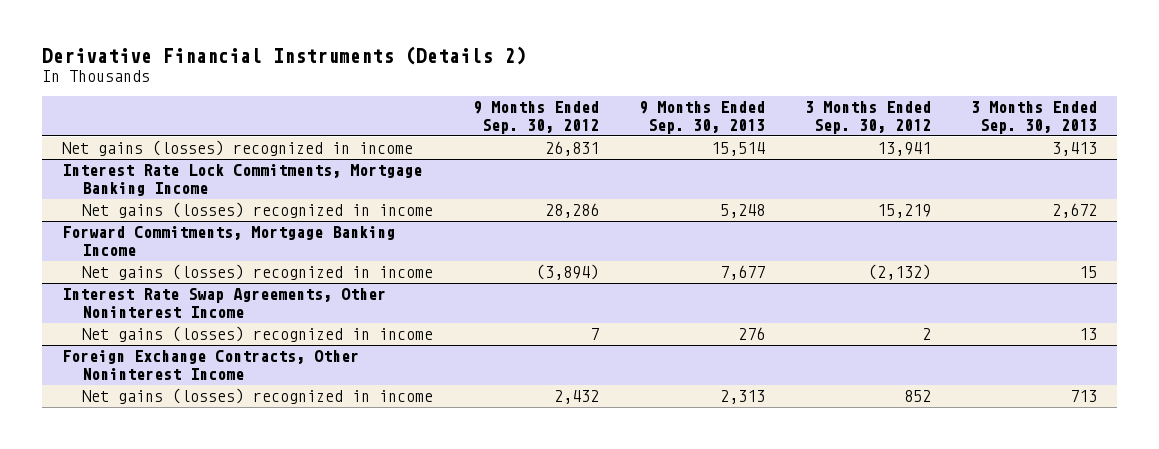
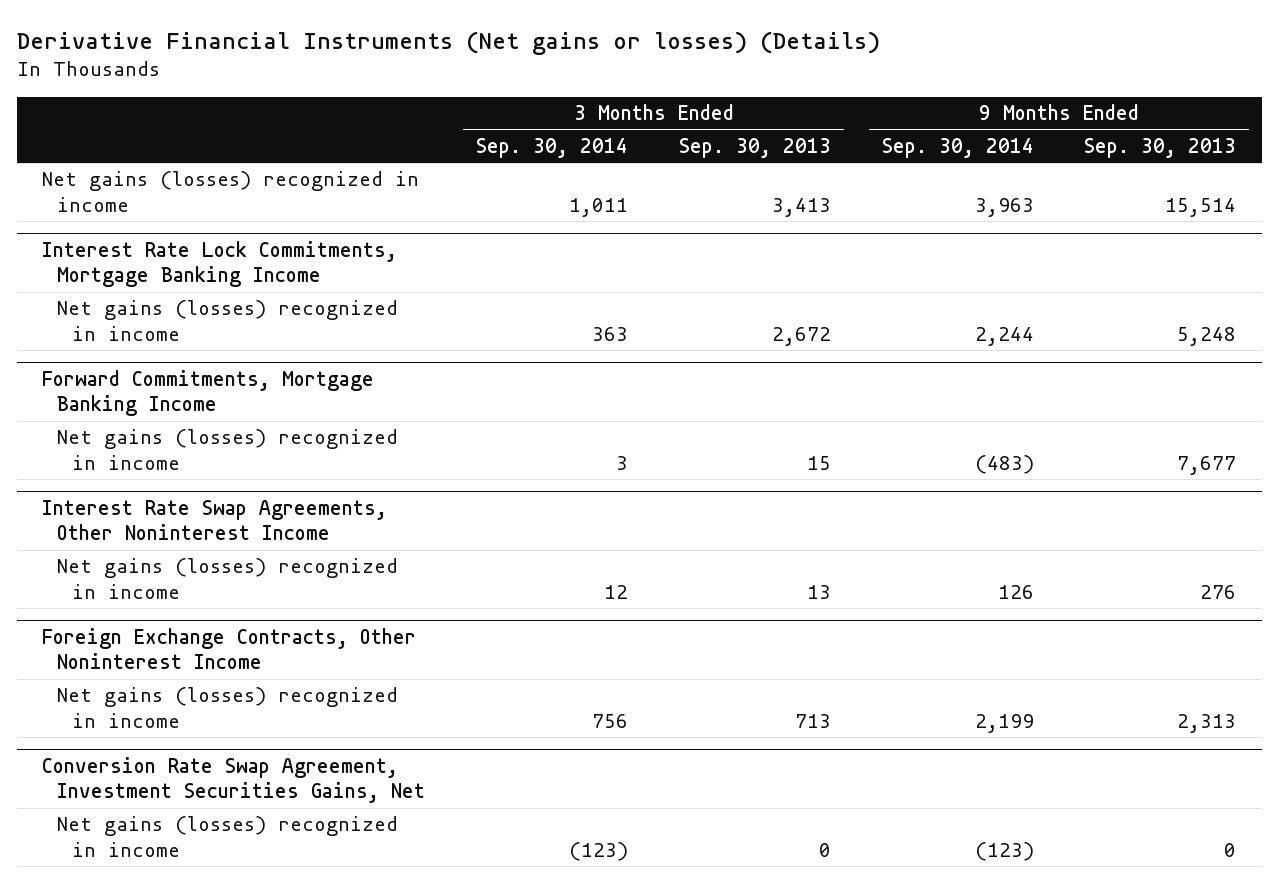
[42,46,527,66] Derivative Financial Instruments (Details 2) -> [17,30,881,55] Derivative Financial Instruments (Net gains or losses) (Details)
[473,101,600,134] 9 Months Ended Sep. 30, 2012 -> none
[804,101,931,134] 3 Months Ended Sep. 30, 2012 -> none
none -> [476,138,629,159] Sep. 30, 2014
none -> [881,138,1034,159] Sep. 30, 2014
none -> [42,757,426,804] Conversion Rate Swap Agreement, Investment Securities Gains, Net
none -> [57,816,399,857] Net gains (losses) recognized in income

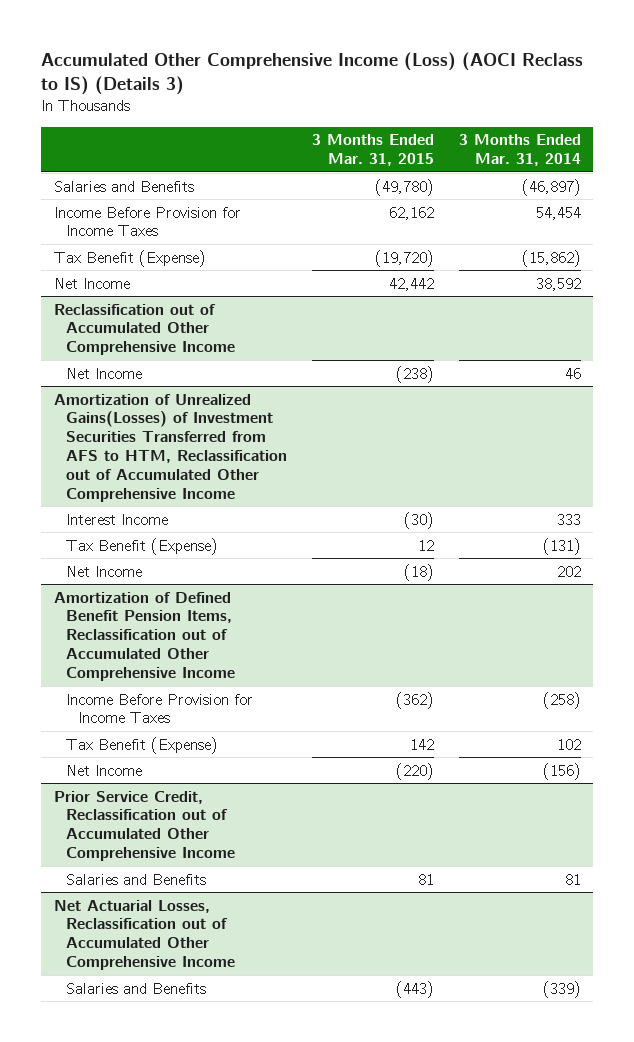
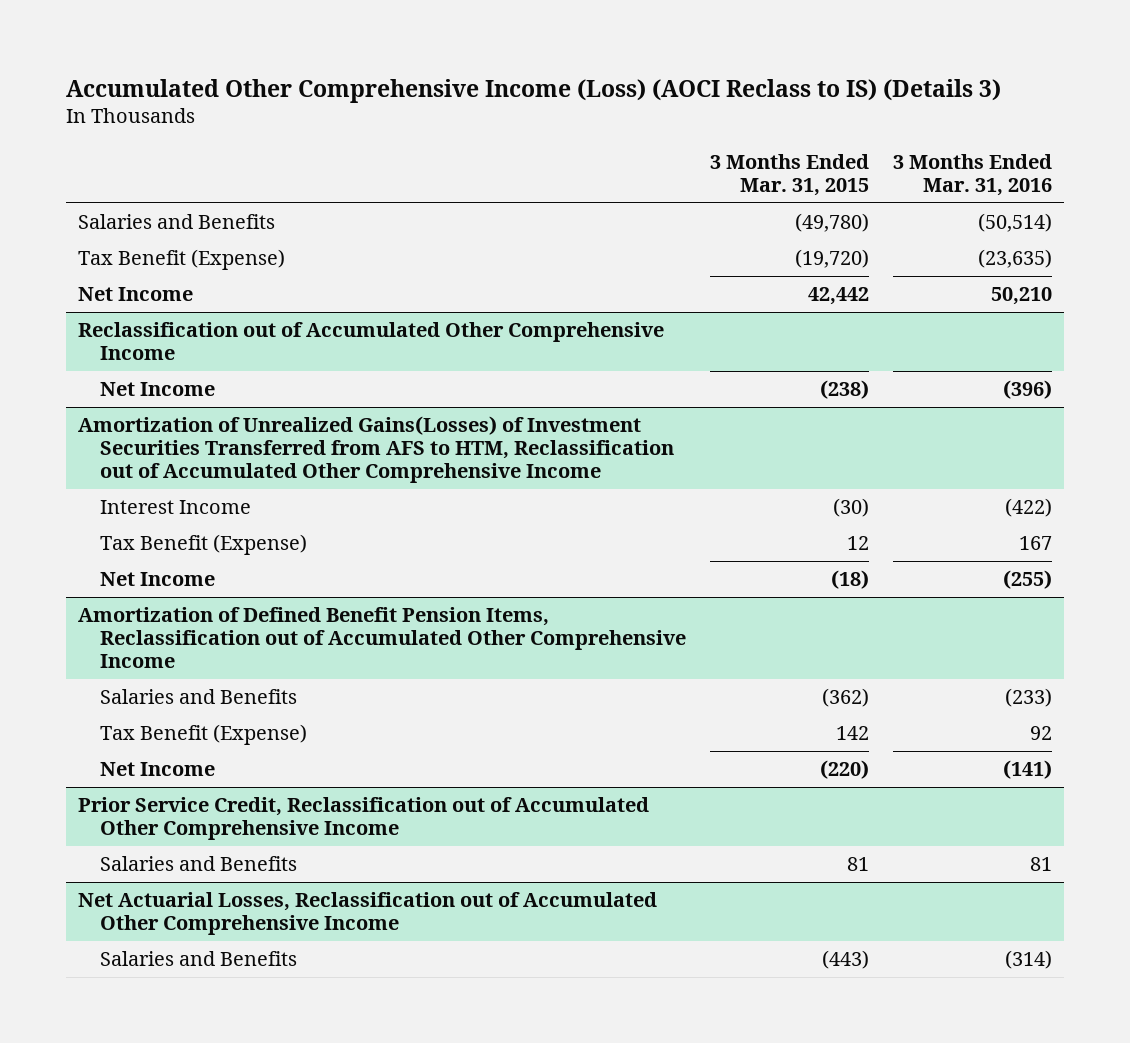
[458,134,581,167] 3 Months Ended Mar. 31, 2014 -> none
none -> [893,153,1053,196] 3 Months Ended Mar. 31, 2016
[53,206,241,237] Income Before Provision for Income Taxes -> none
[65,693,253,724] Income Before Provision for Income Taxes -> [99,689,297,705] Salaries and Benefits

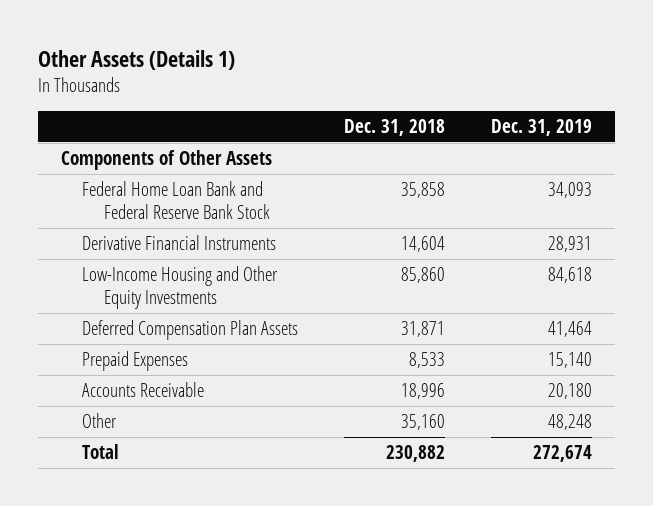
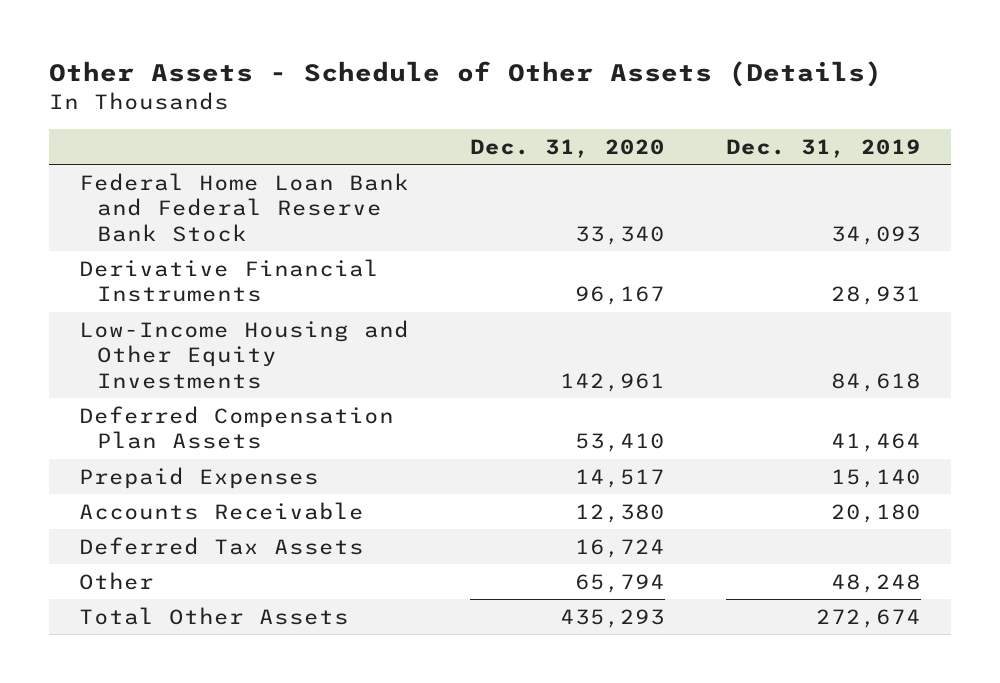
[38,50,236,71] Other Assets (Details 1) -> [48,60,882,87] Other Assets - Schedule of Other Assets (Details)
[344,118,446,136] Dec. 31, 2018 -> none
none -> [469,138,665,158] Dec. 31, 2020
[61,149,273,170] Components of Other Assets -> none
none -> [79,536,365,555] Deferred Tax Assets
[82,443,120,459] Total -> [79,606,350,625] Total Other Assets

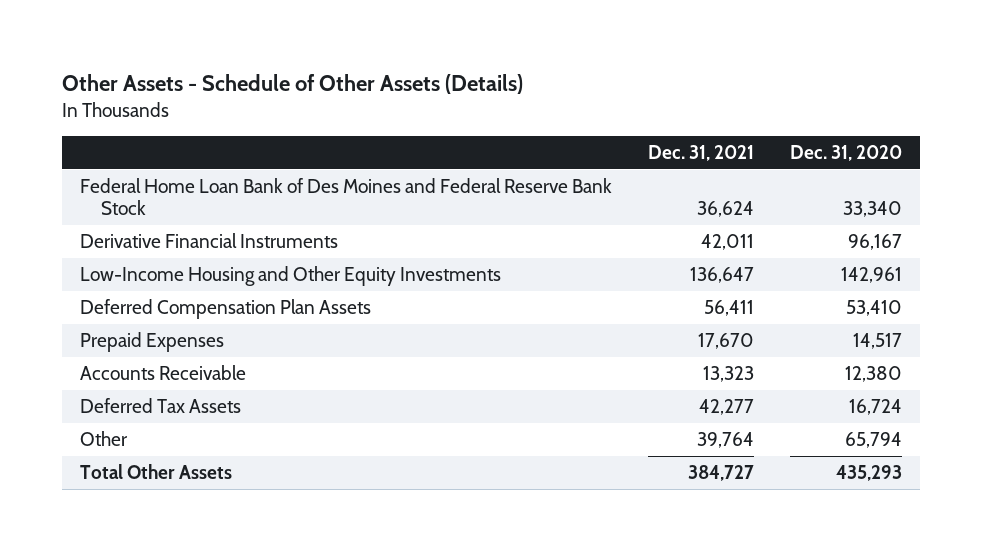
[725,138,921,158] Dec. 31, 2019 -> none
none -> [647,144,754,161] Dec. 31, 2021
[79,172,410,243] Federal Home Loan Bank and Federal Reserve Bank Stock -> [79,178,612,216] Federal Home Loan Bank of Des Moines and Federal Reserve Bank Stock

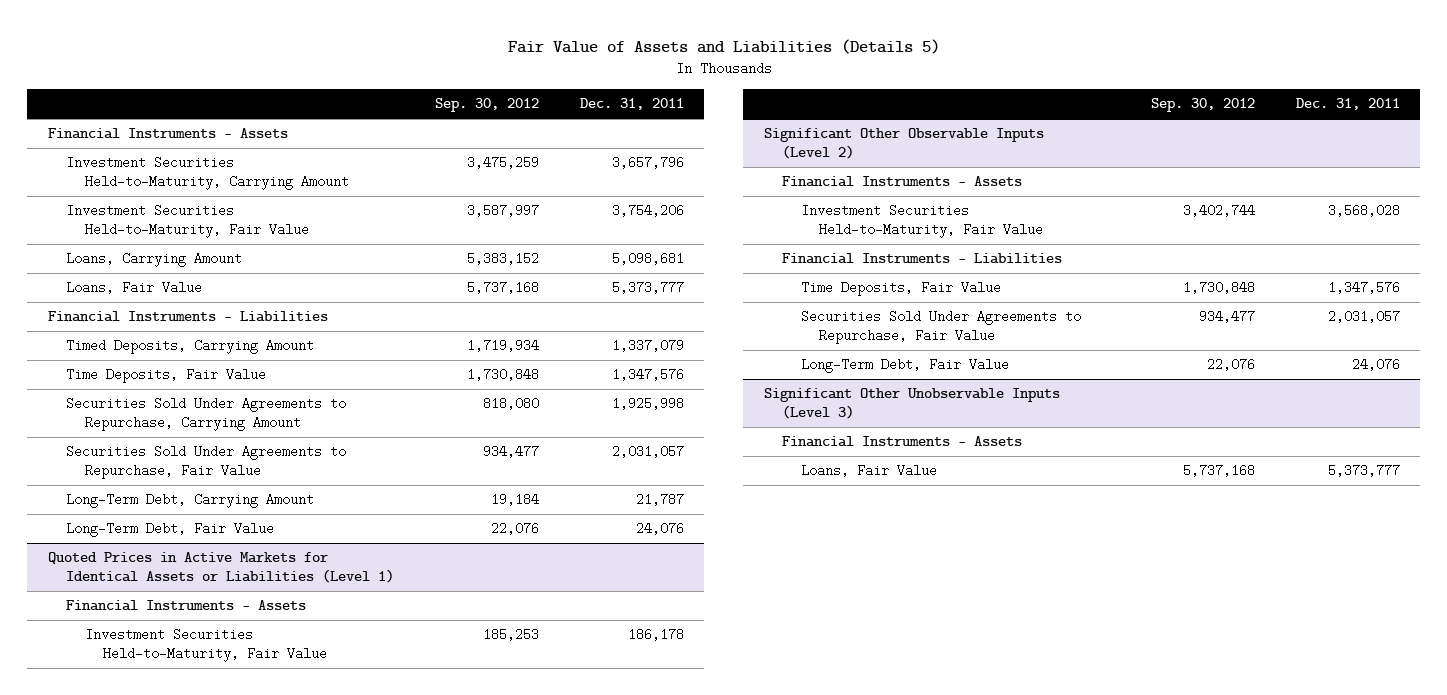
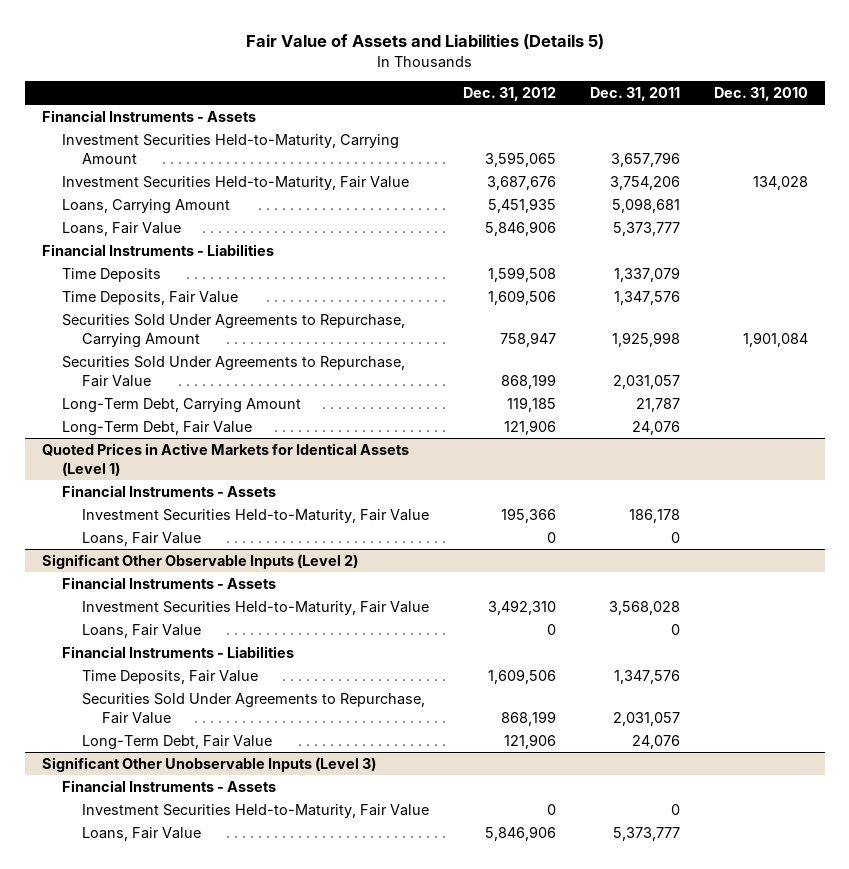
[434,98,539,113] Sep. 30, 2012 -> none
none -> [462,87,556,102] Dec. 31, 2012
none -> [713,87,808,102] Dec. 31, 2010
[66,339,315,355] Timed Deposits, Carrying Amount -> [61,267,161,282] Time Deposits
[47,552,395,584] Quoted Prices in Active Markets for Identical Assets or Liabilities (Level 1) -> [41,442,409,476] Quoted Prices in Active Markets for Identical Assets (Level 1)
none -> [82,531,202,546] Loans, Fair Value
none -> [82,623,202,638] Loans, Fair Value
none -> [82,803,430,818] Investment Securities Held-to-Maturity, Fair Value

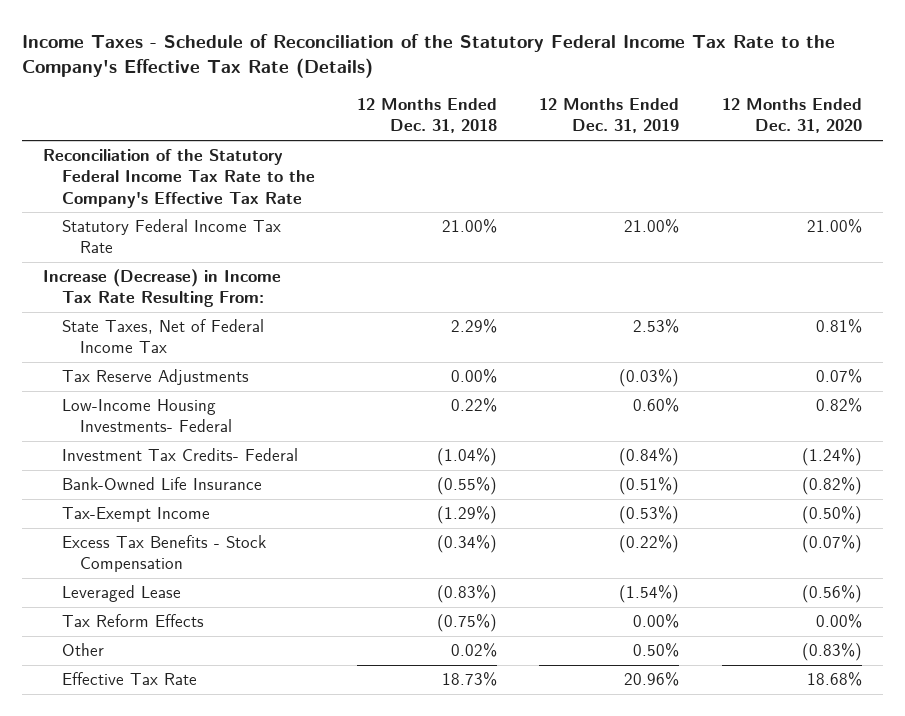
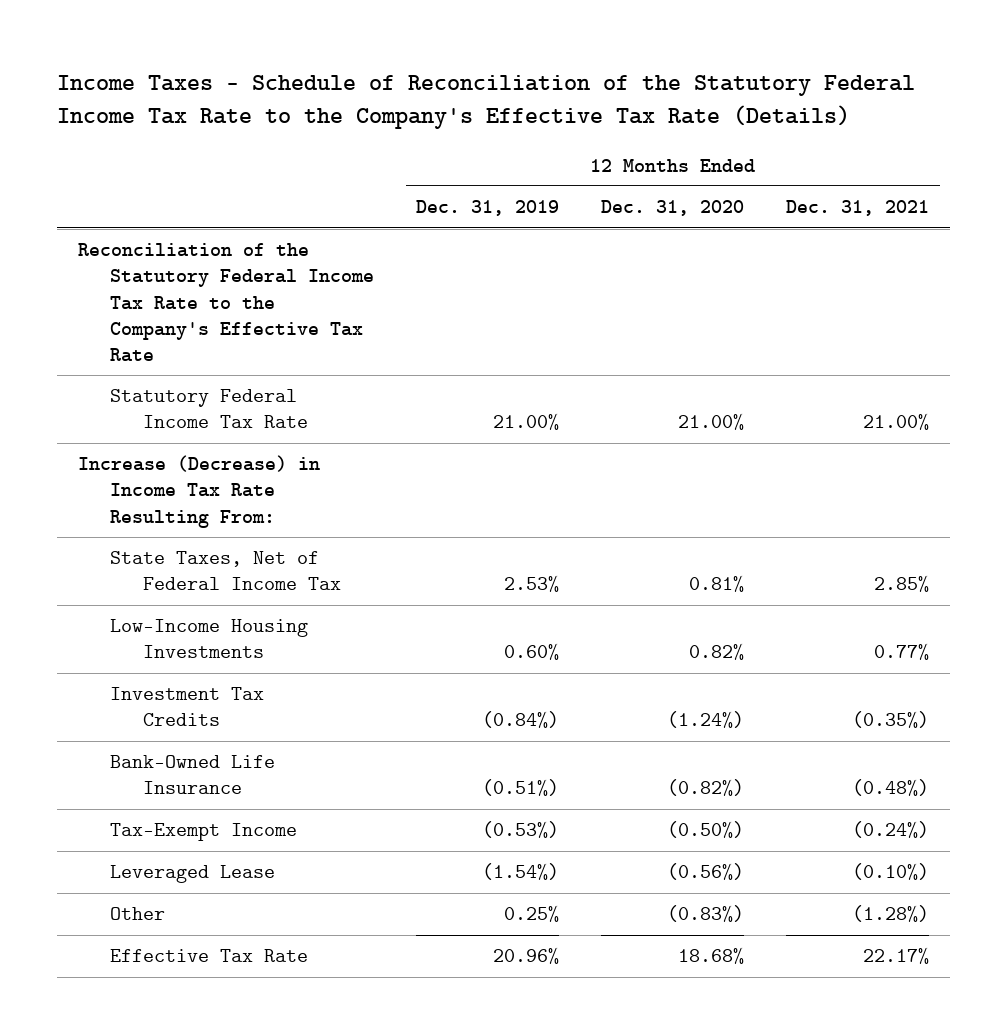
[357,98,498,134] 12 Months Ended Dec. 31, 2018 -> none
none -> [786,200,930,217] Dec. 31, 2021
[61,369,249,386] Tax Reserve Adjustments -> none
[61,399,233,433] Low-Income Housing Investments- Federal -> [110,619,309,659] Low-Income Housing Investments
[61,448,298,462] Investment Tax Credits- Federal -> [110,687,265,727] Investment Tax Credits
[61,535,266,573] Excess Tax Benefits - Stock Compensation -> none
[61,614,204,628] Tax Reform Effects -> none
[633,643,680,658] 0.50% -> [504,905,560,923] 0.25%

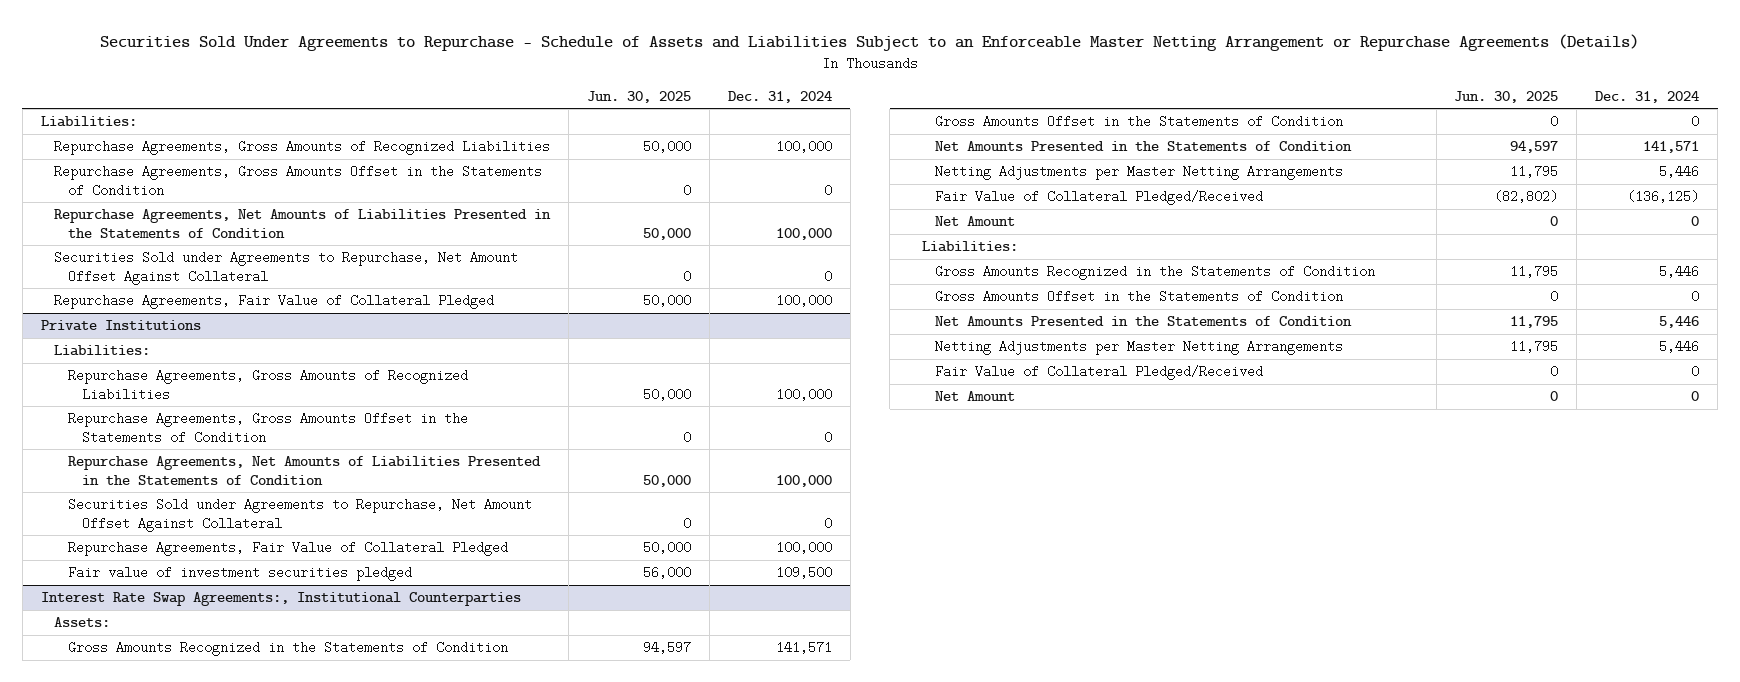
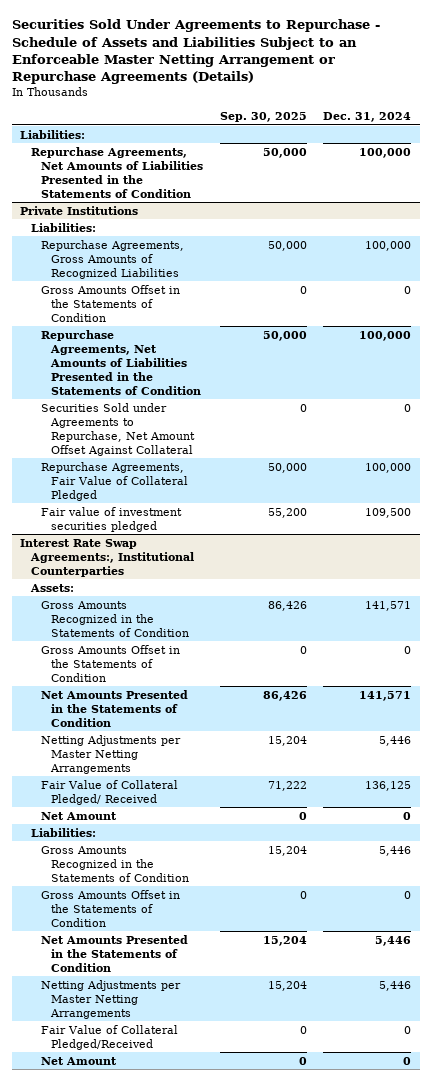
[587,90,692,103] Jun. 30, 2025 -> none
none -> [219,112,307,123] Sep. 30, 2025
[54,140,551,156] Repurchase Agreements, Gross Amounts of Recognized Liabilities -> none
[54,165,543,197] Repurchase Agreements, Gross Amounts Offset in the Statements of Condition -> none
[54,251,519,285] Securities Sold under Agreements to Repurchase, Net Amount Offset Against Collateral -> none
[54,294,495,310] Repurchase Agreements, Fair Value of Collateral Pledged -> none
[68,412,469,444] Repurchase Agreements, Gross Amounts Offset in the Statements of Condition -> [40,284,180,322] Gross Amounts Offset in the Statements of Condition
[935,190,1264,206] Fair Value of Collateral Pledged/Received -> [40,779,178,805] Fair Value of Collateral Pledged/ Received
[1627,190,1700,204] (136,125) -> [365,780,412,791] 136,125

